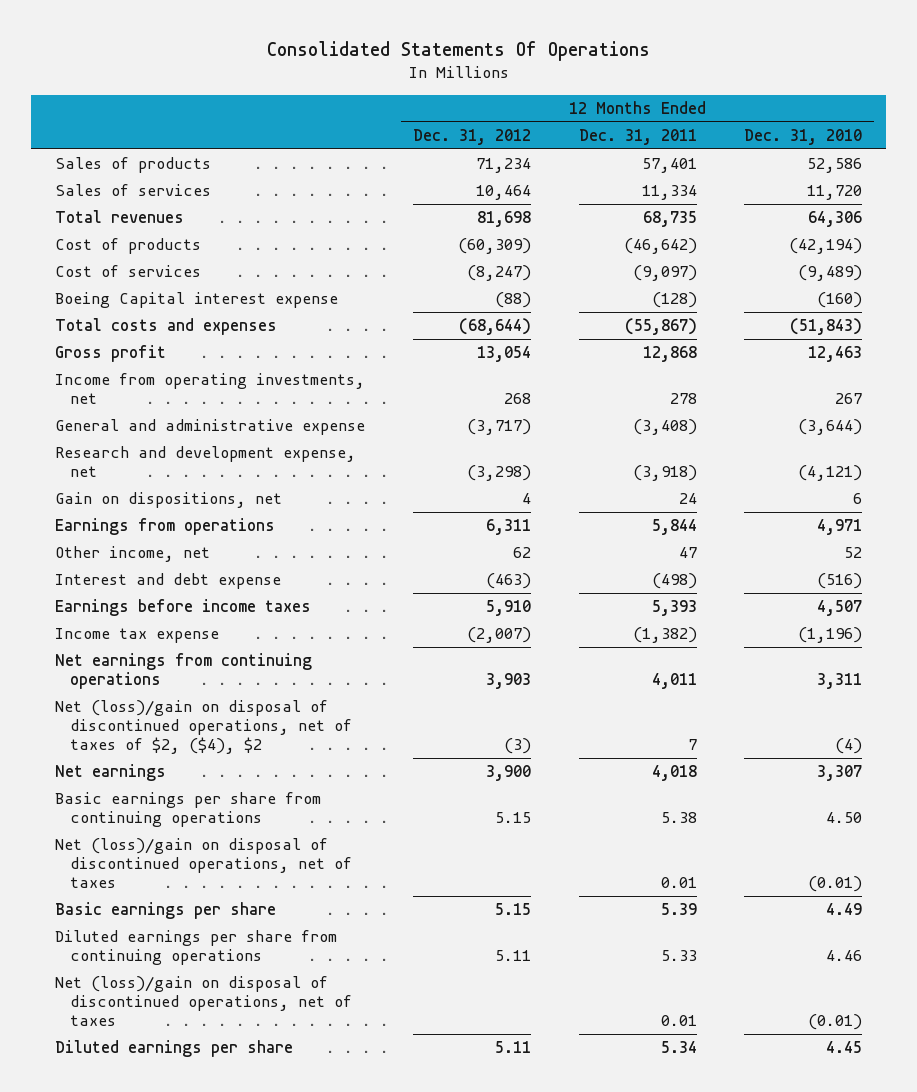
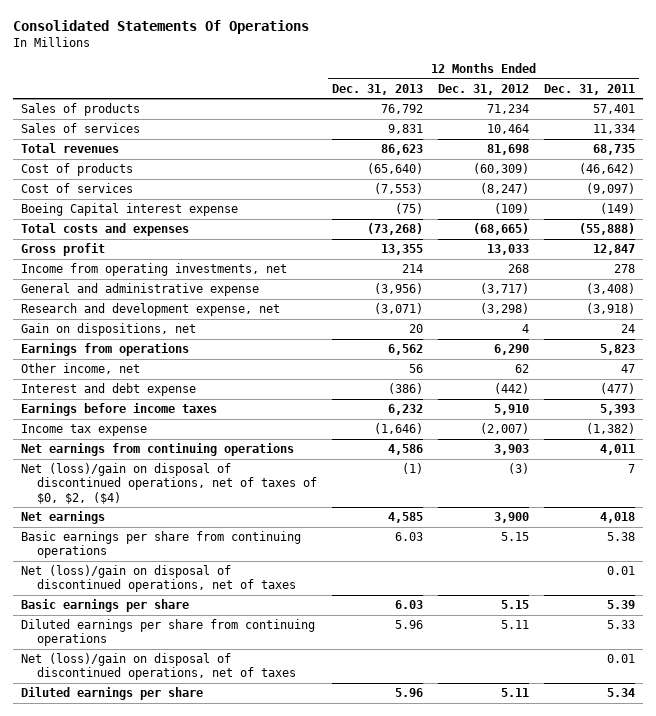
[744,128,863,145] Dec. 31, 2010 -> none
none -> [331,83,423,95] Dec. 31, 2013
[494,292,531,309] (88) -> [494,203,530,215] (109)
[651,292,697,309] (128) -> [600,203,636,215] (149)
[458,318,531,336] (68,644) -> [473,223,530,236] (68,665)
[624,318,697,336] (55,867) -> [579,223,636,236] (55,888)
[476,346,531,363] 13,054 -> [487,244,530,256] 13,033
[642,346,697,363] 12,868 -> [593,244,636,256] 12,847
[485,519,531,536] 6,311 -> [494,344,530,356] 6,290
[651,519,697,536] 5,844 -> [600,344,636,356] 5,823
[485,573,531,590] (463) -> [494,383,530,395] (442)
[651,573,697,590] (498) -> [600,383,636,395] (477)
[54,700,353,755] Net (loss)/gain on disposal of discontinued operations, net of taxes of $2, ($4), $2 -> [20,463,317,504] Net (loss)/gain on disposal of discontinued operations, net of taxes of $0, $2, ($4)

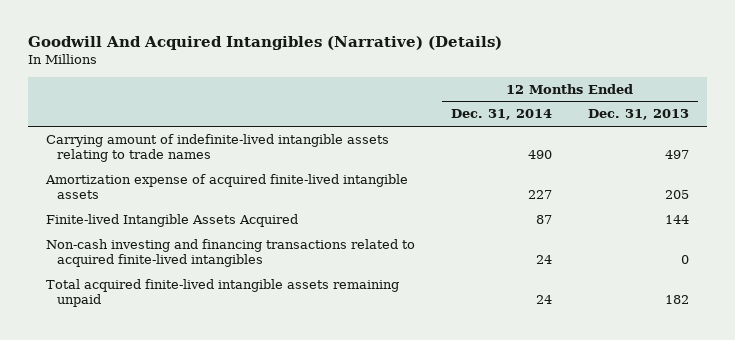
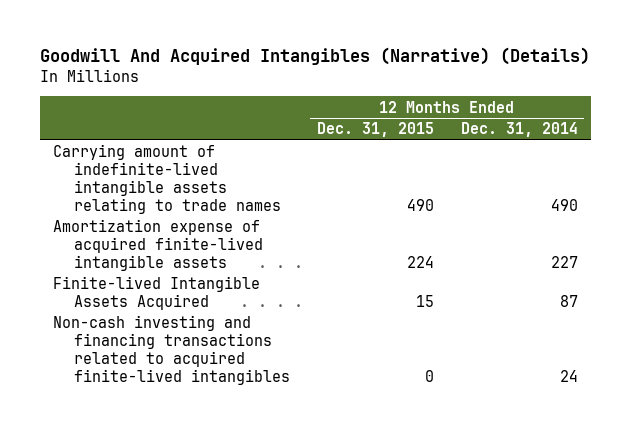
[587,109,689,121] Dec. 31, 2013 -> none
none -> [316,122,434,138] Dec. 31, 2015
[46,278,400,308] Total acquired finite-lived intangible assets remaining unpaid -> none

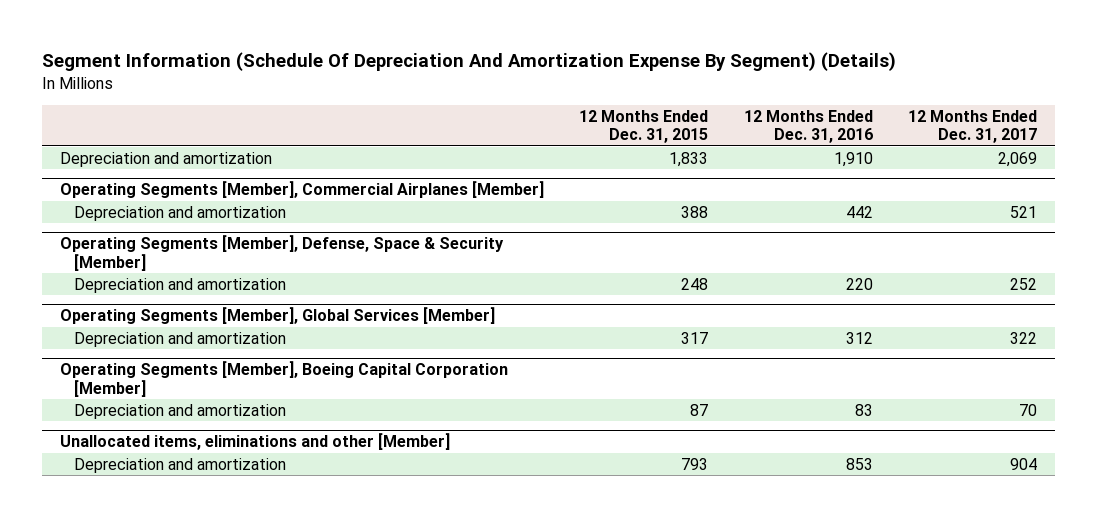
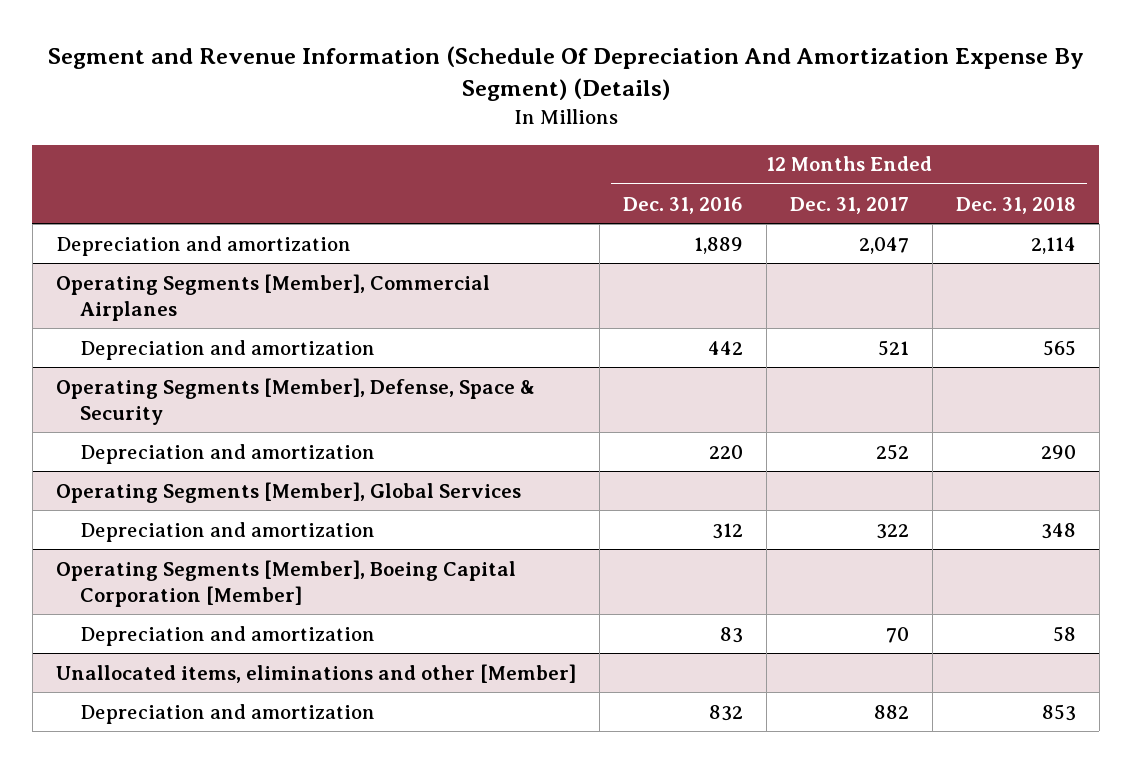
[41,51,896,71] Segment Information (Schedule Of Depreciation And Amortization Expense By Segment) (Details) -> [47,46,1084,102] Segment and Revenue Information (Schedule Of Depreciation And Amortization Expense By Segment) (Details)
[579,109,709,143] 12 Months Ended Dec. 31, 2015 -> none
none -> [955,196,1076,214] Dec. 31, 2018
[833,151,873,167] 1,910 -> [693,236,743,254] 1,889
[998,151,1038,167] 2,069 -> [858,236,909,254] 2,047
[59,181,544,199] Operating Segments [Member], Commercial Airplanes [Member] -> [55,273,490,321] Operating Segments [Member], Commercial Airplanes
[59,235,504,271] Operating Segments [Member], Defense, Space & Security [Member] -> [55,377,535,425] Operating Segments [Member], Defense, Space & Security
[59,307,495,325] Operating Segments [Member], Global Services [Member] -> [55,481,521,503] Operating Segments [Member], Global Services
[845,457,873,470] 853 -> [708,704,743,721] 832
[1010,457,1038,470] 904 -> [873,704,909,719] 882

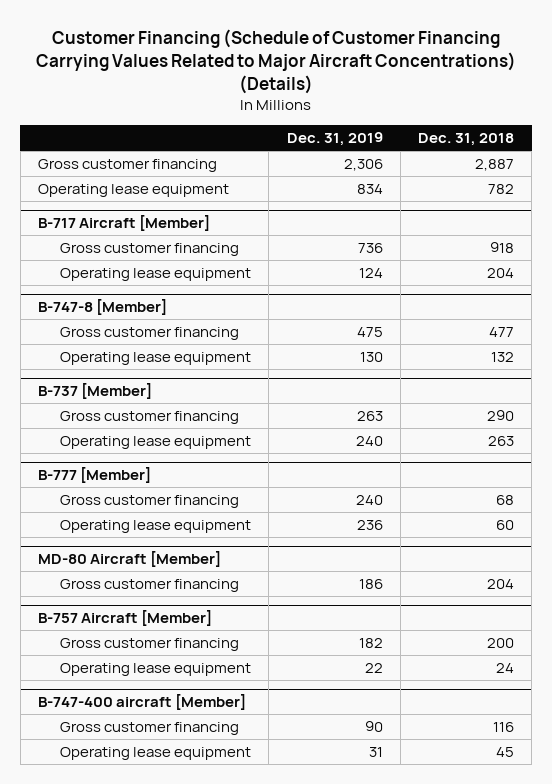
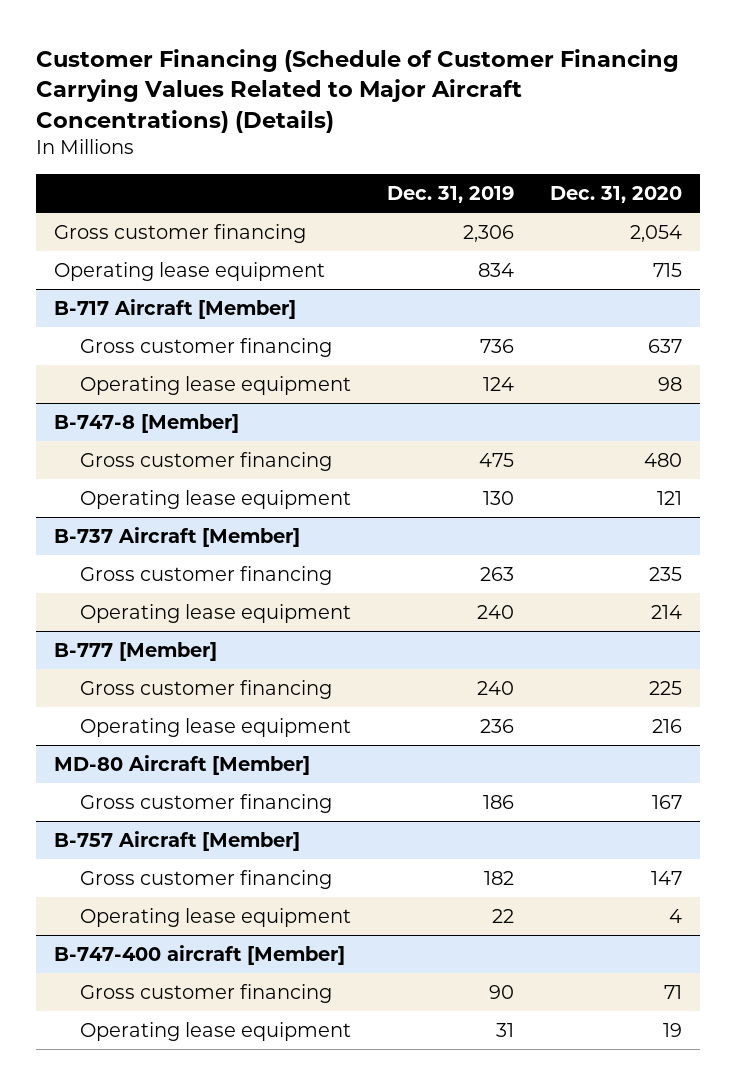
[418,133,515,147] Dec. 31, 2018 -> none
none -> [550,186,683,204] Dec. 31, 2020
[38,383,153,400] B-737 [Member] -> [54,527,301,548] B-737 Aircraft [Member]

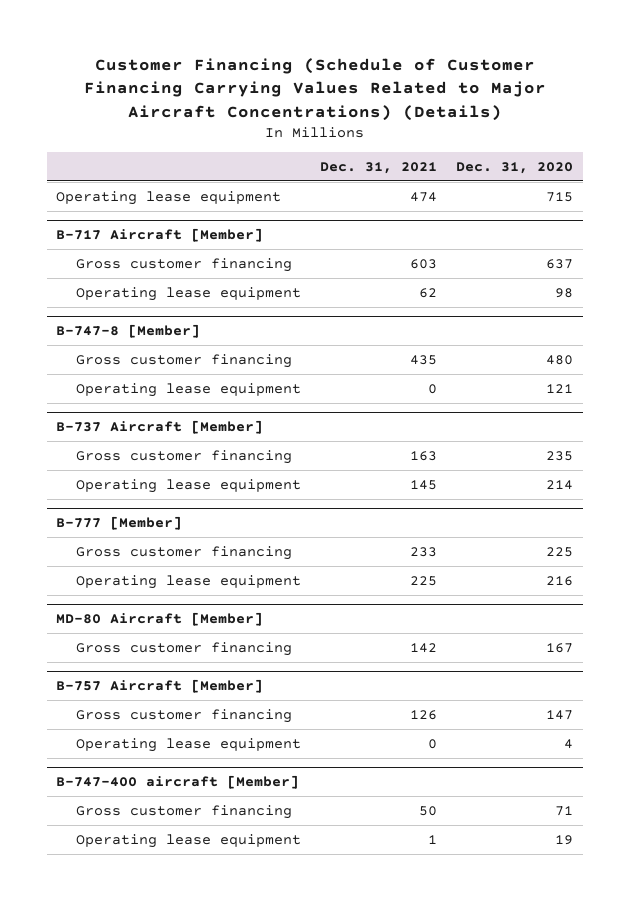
[387,186,515,204] Dec. 31, 2019 -> none
none -> [319,161,437,174] Dec. 31, 2021
[54,224,307,244] Gross customer financing -> none

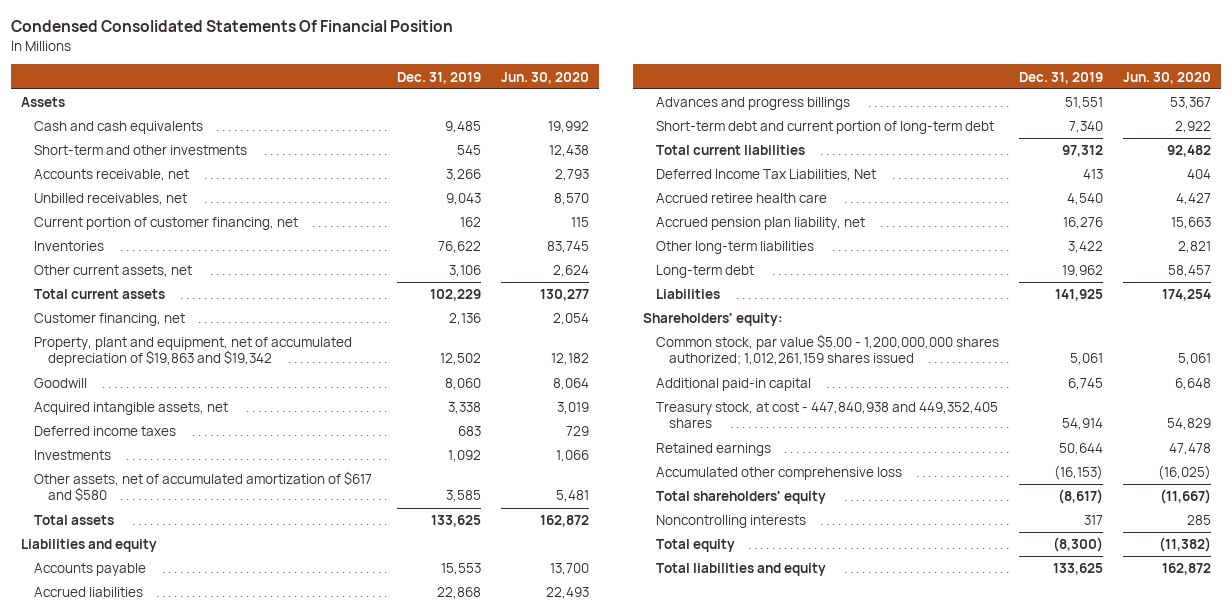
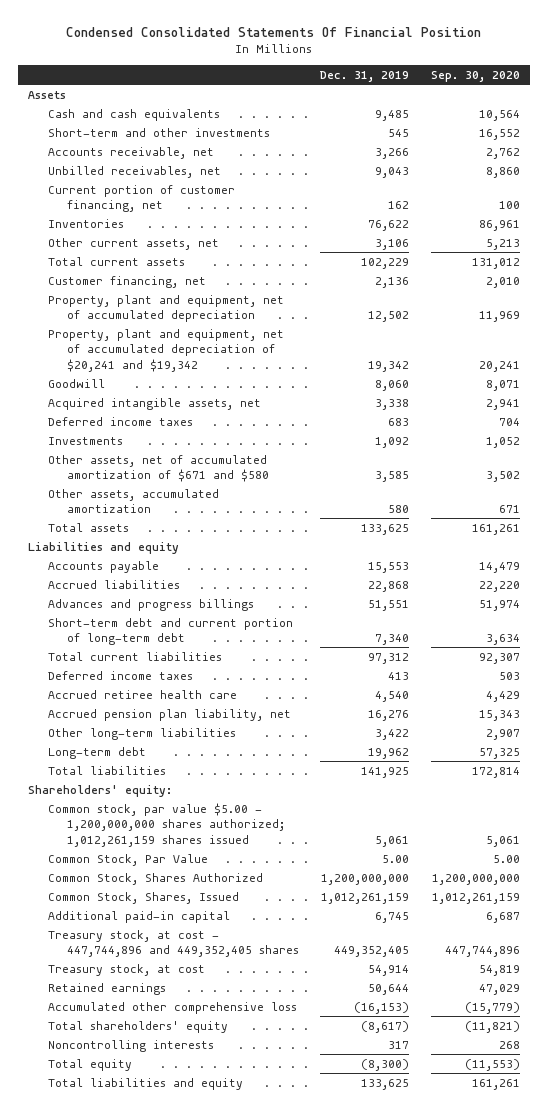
[501,71,590,84] Jun. 30, 2020 -> none
none -> [430,70,520,82] Sep. 30, 2020
[34,337,353,367] Property, plant and equipment, net of accumulated depreciation of $19,863 and $19,342 -> [47,294,284,323] Property, plant and equipment, net of accumulated depreciation
none -> [47,328,284,372] Property, plant and equipment, net of accumulated depreciation of $20,241 and $19,342
[34,471,373,502] Other assets, net of accumulated amortization of $617 and $580 -> [47,454,269,483] Other assets, net of accumulated amortization of $671 and $580
none -> [47,488,219,514] Other assets, accumulated amortization
[656,169,877,182] Deferred Income Tax Liabilities, Net -> [47,670,193,680] Deferred income taxes
[656,289,721,300] Liabilities -> [47,765,166,775] Total liabilities
none -> [47,853,208,866] Common Stock, Par Value
none -> [47,872,263,885] Common Stock, Shares Authorized
none -> [47,891,239,904] Common Stock, Shares, Issued
none -> [47,929,299,958] Treasury stock, at cost - 447,744,896 and 449,352,405 shares
[656,402,999,429] Treasury stock, at cost - 447,840,938 and 449,352,405 shares -> [47,963,205,976] Treasury stock, at cost

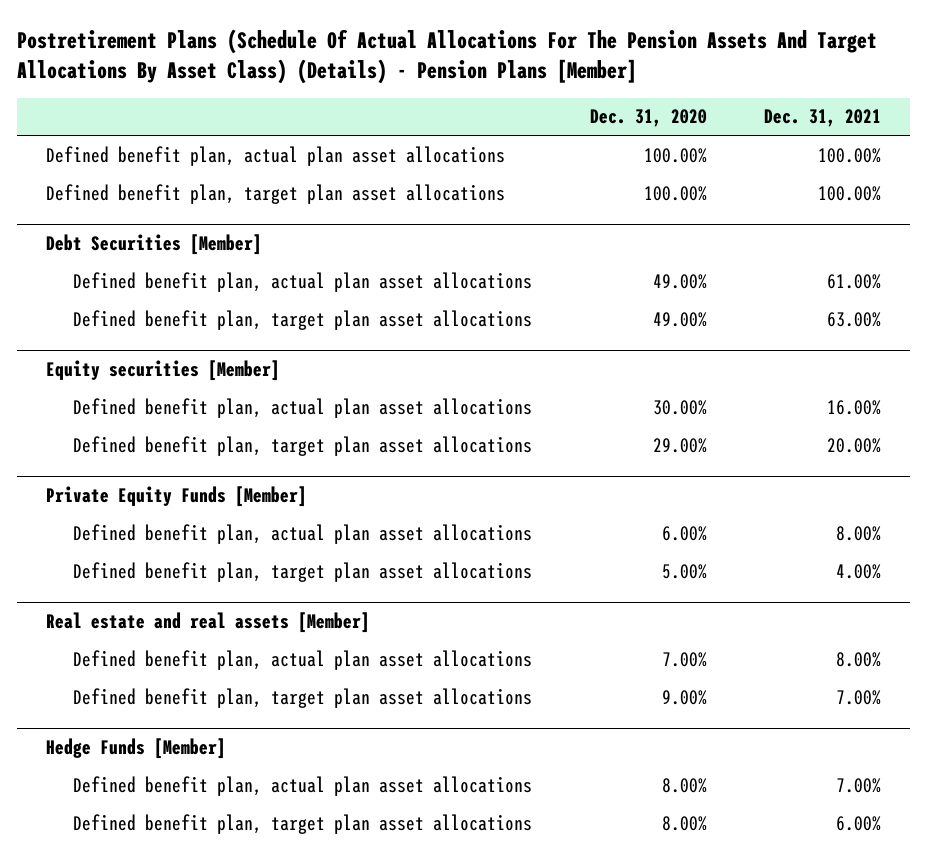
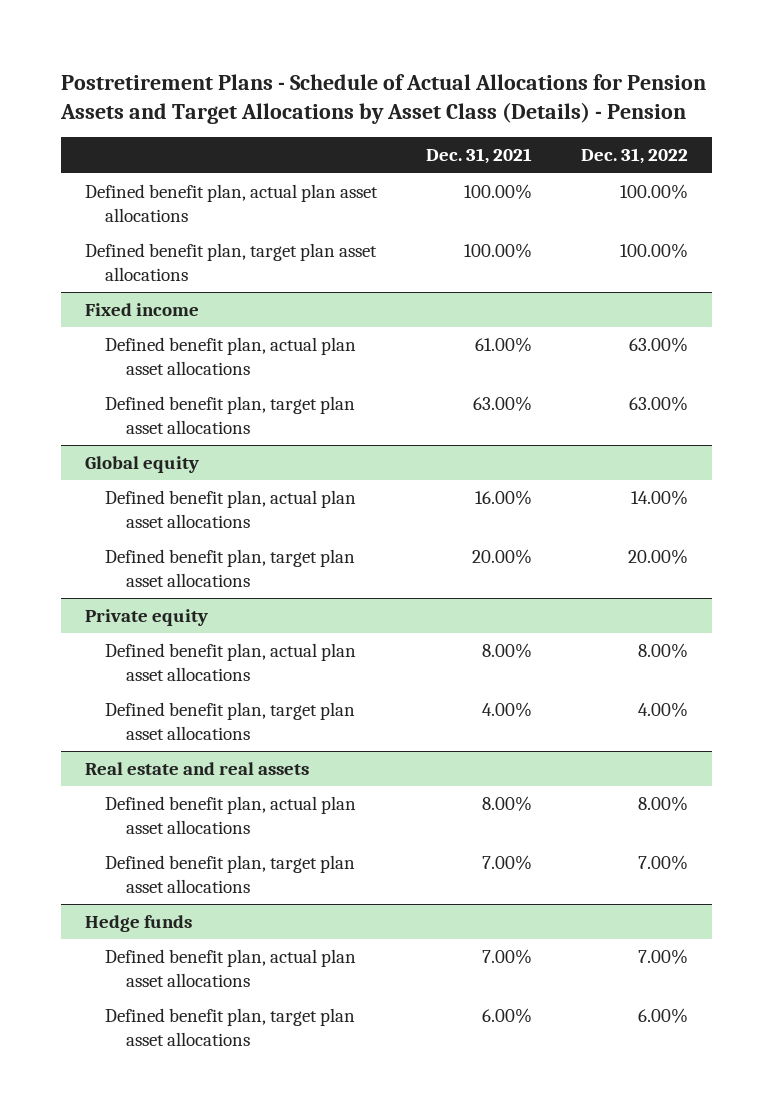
[17,28,878,85] Postretirement Plans (Schedule Of Actual Allocations For The Pension Assets And Target Allocations By Asset Class) (Details) - Pension Plans [Member] -> [59,73,706,124] Postretirement Plans - Schedule of Actual Allocations for Pension Assets and Target Allocations by Asset Class (Details) - Pension
[589,109,707,128] Dec. 31, 2020 -> none
none -> [580,148,688,165] Dec. 31, 2022
[45,233,262,255] Debt Securities [Member] -> [85,303,200,317] Fixed income
[45,359,280,381] Equity securities [Member] -> [85,456,200,474] Global equity
[45,485,307,507] Private Equity Funds [Member] -> [85,609,209,627] Private equity
[45,611,370,633] Real estate and real assets [Member] -> [85,762,310,776] Real estate and real assets
[45,737,226,759] Hedge Funds [Member] -> [85,915,193,933] Hedge funds

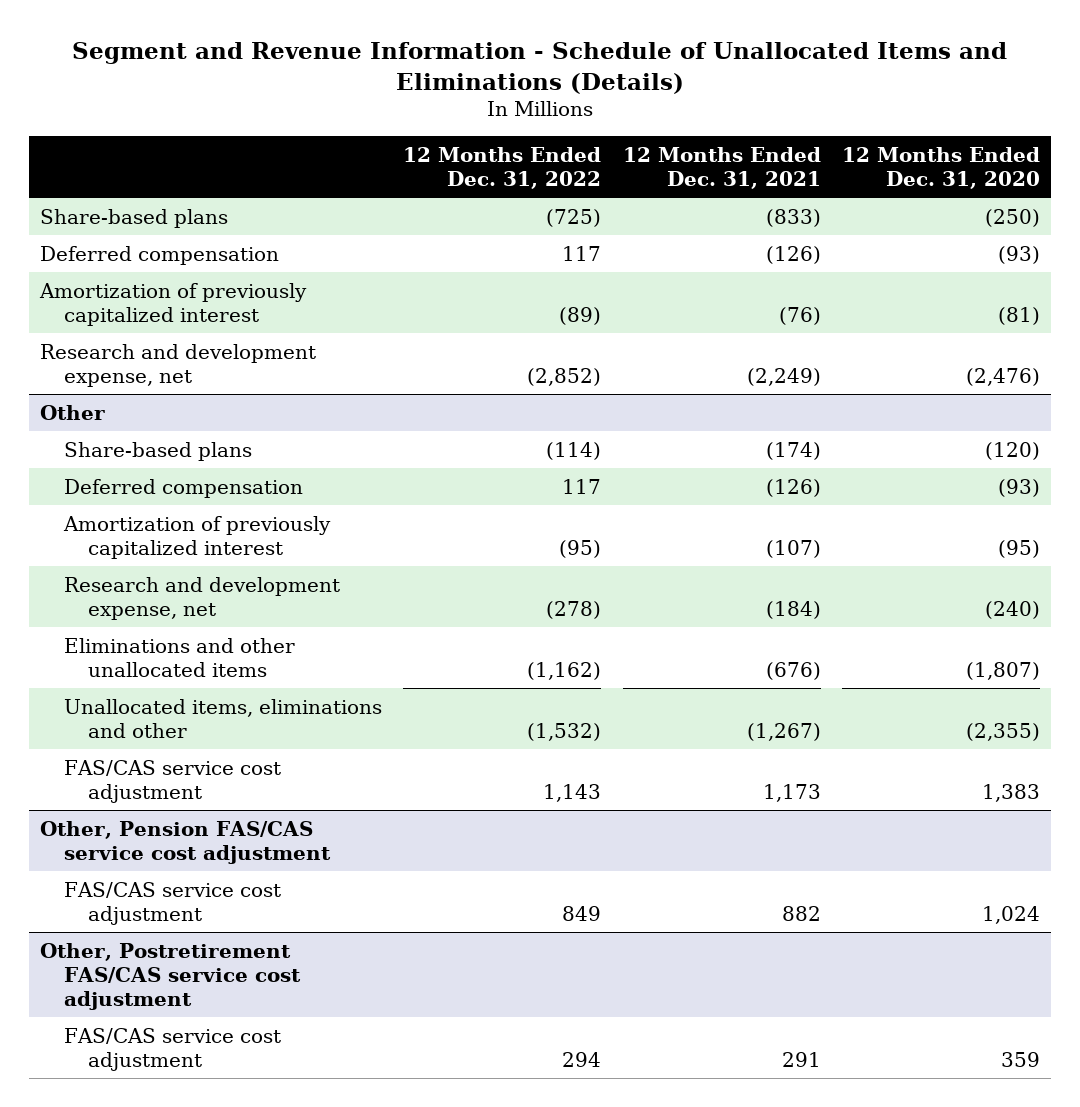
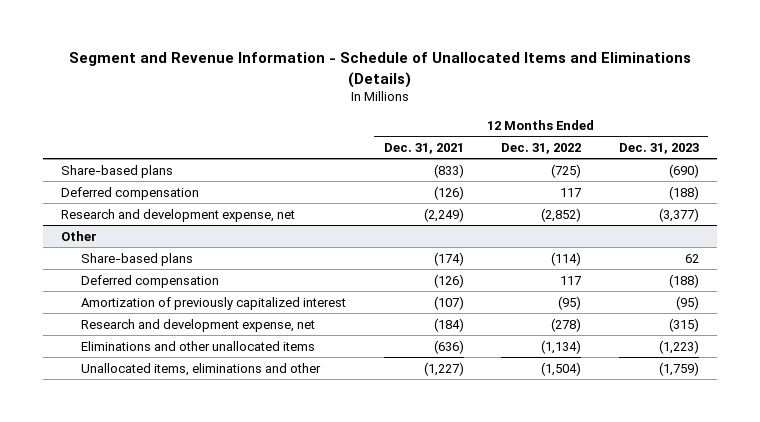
[842,146,1041,189] 12 Months Ended Dec. 31, 2020 -> none
none -> [618,142,699,154] Dec. 31, 2023
[38,282,307,326] Amortization of previously capitalized interest -> none
[63,759,281,803] FAS/CAS service cost adjustment -> none
[39,820,331,864] Other, Pension FAS/CAS service cost adjustment -> none
[63,881,281,925] FAS/CAS service cost adjustment -> none
[39,942,301,1010] Other, Postretirement FAS/CAS service cost adjustment -> none
[63,1027,281,1071] FAS/CAS service cost adjustment -> none
[527,661,602,680] (1,162) -> [541,339,582,354] (1,134)
[765,661,821,680] (676) -> [433,339,464,354] (636)
[527,722,602,741] (1,532) -> [541,361,582,376] (1,504)
[746,722,821,741] (1,267) -> [423,361,464,376] (1,227)

